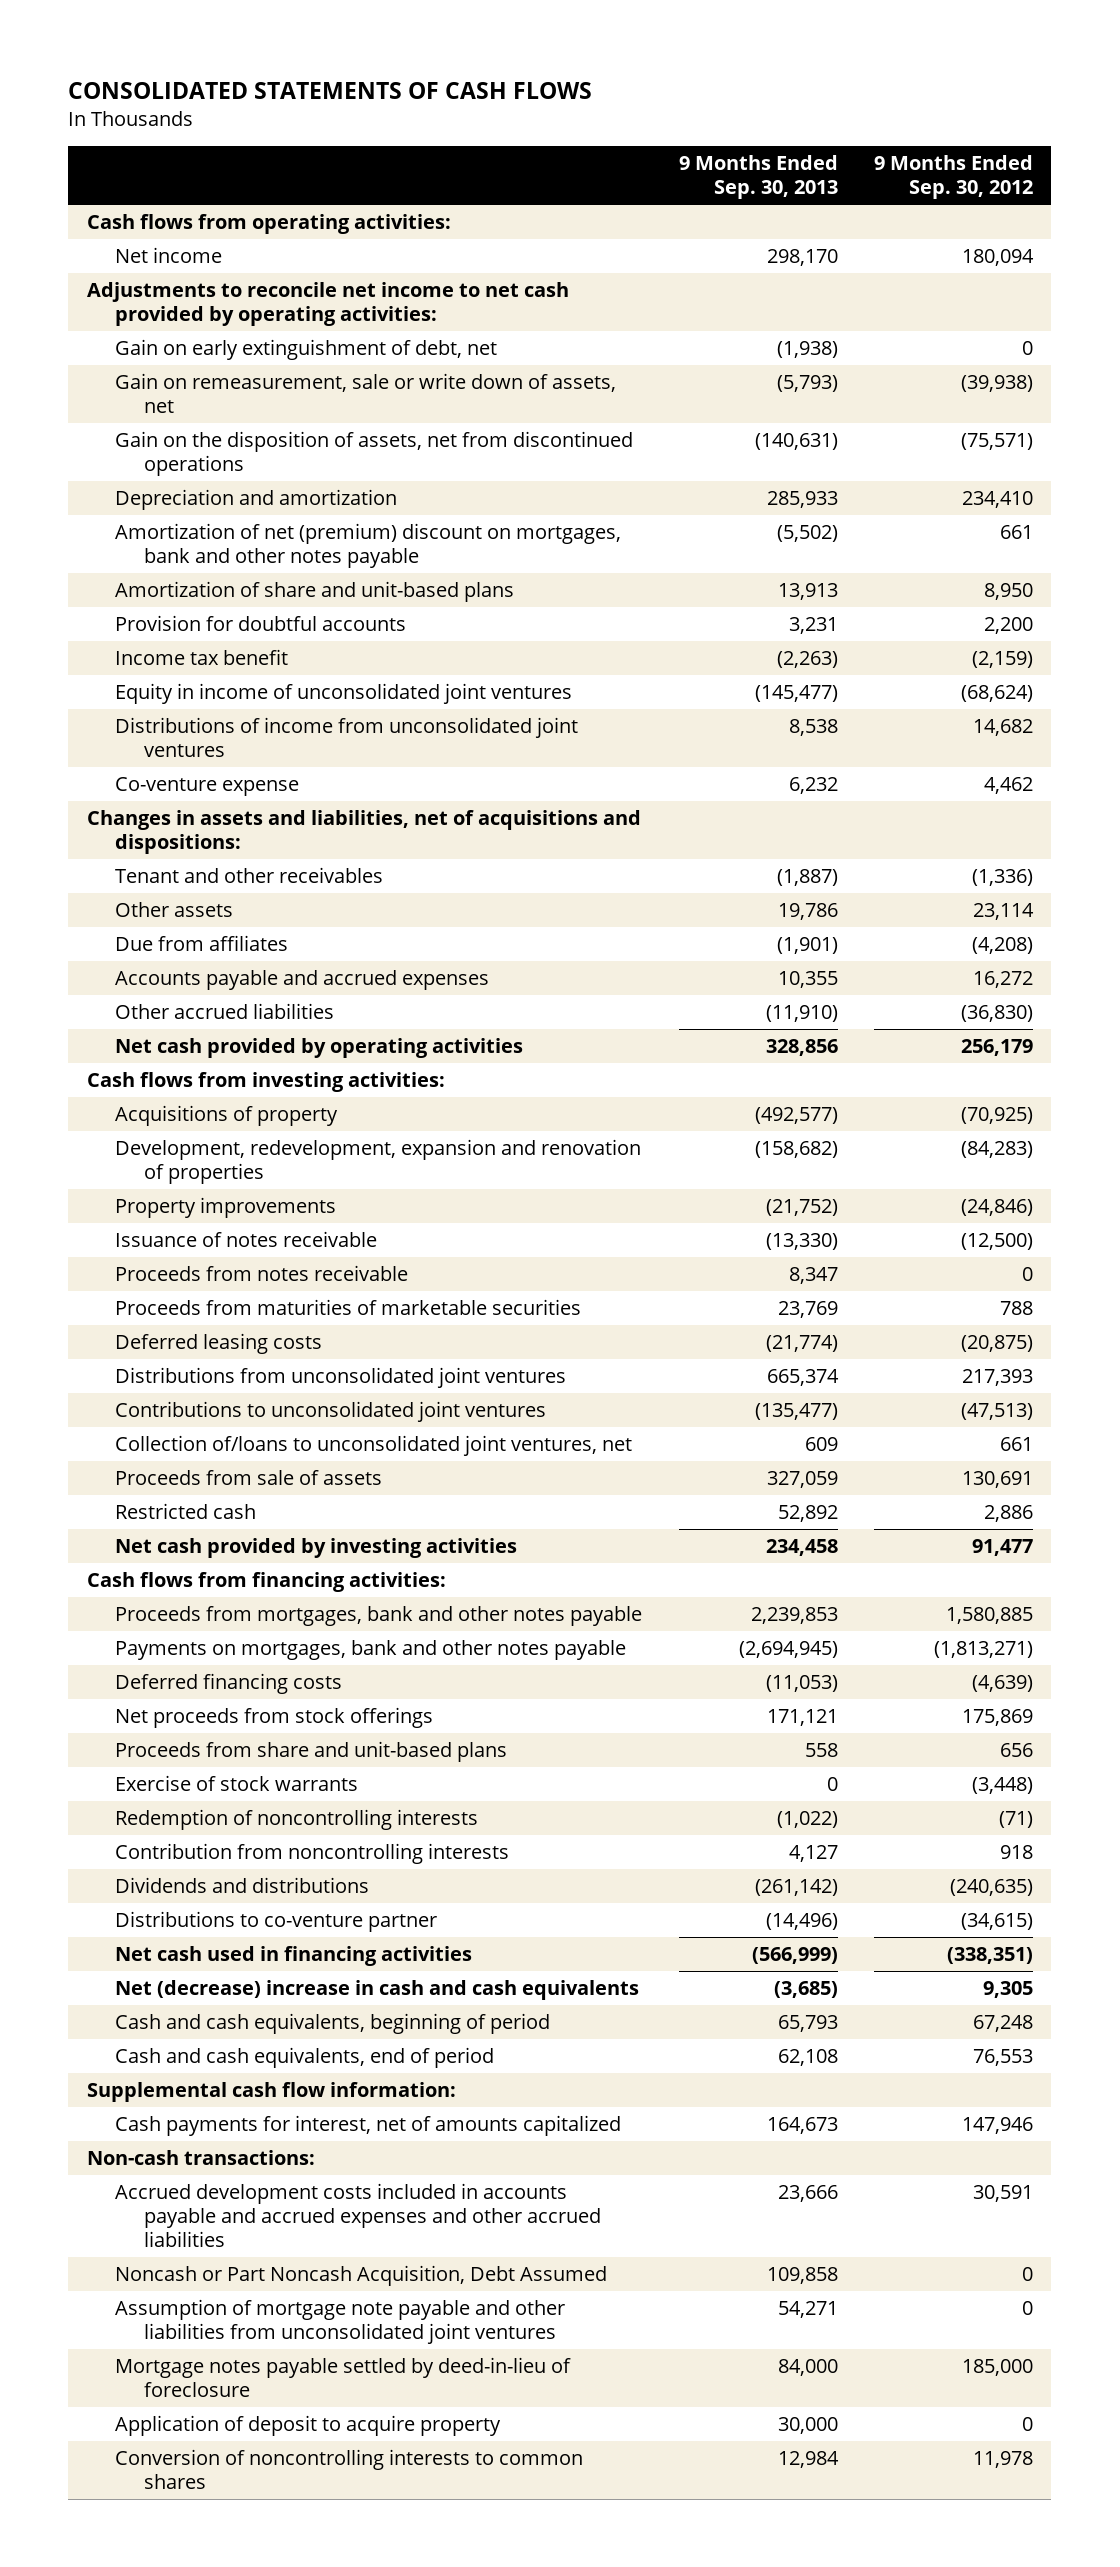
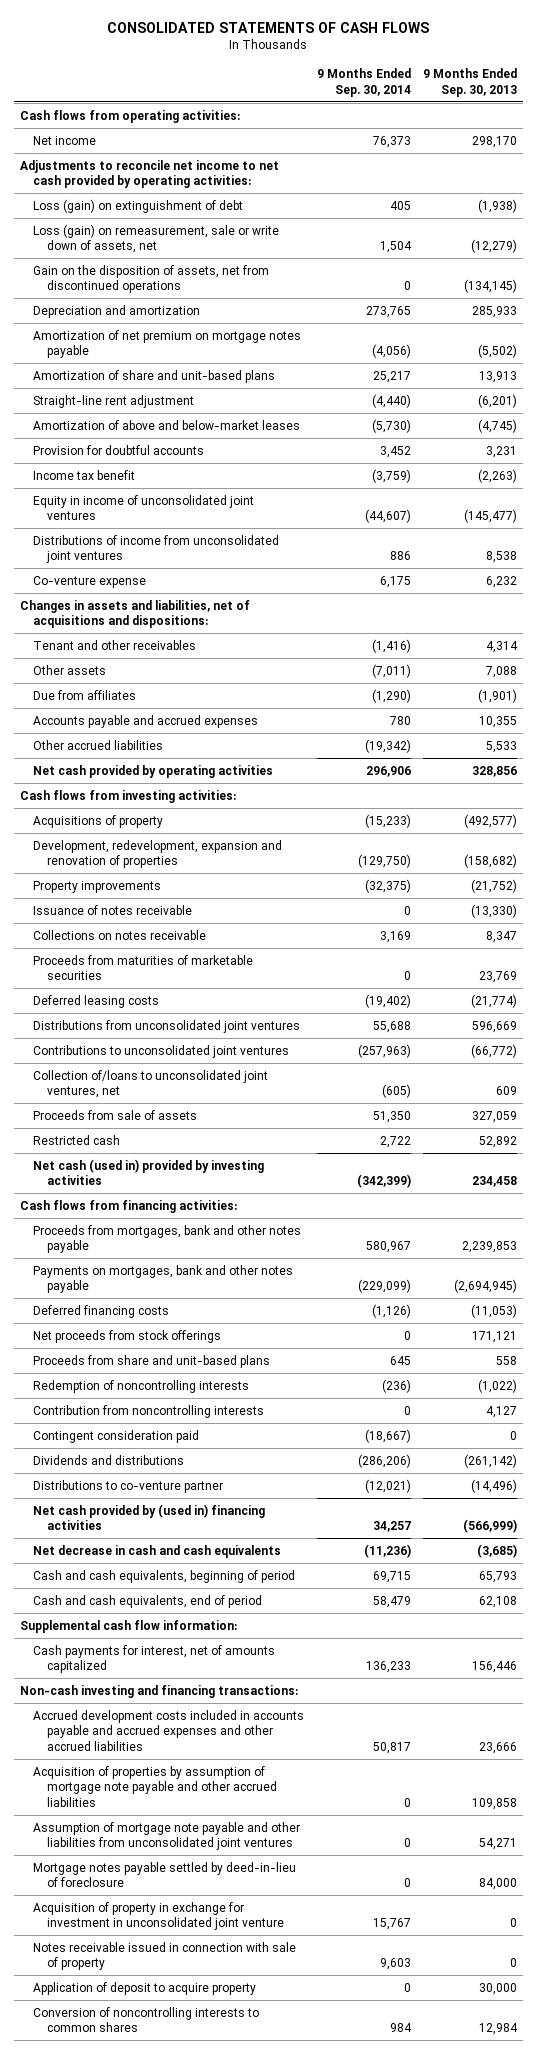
[874,155,1034,200] 9 Months Ended Sep. 30, 2012 -> none
none -> [316,68,411,97] 9 Months Ended Sep. 30, 2014
[115,339,498,361] Gain on early extinguishment of debt, net -> [33,198,244,213] Loss (gain) on extinguishment of debt
[115,373,617,414] Gain on remeasurement, sale or write down of assets, net -> [33,223,280,254] Loss (gain) on remeasurement, sale or write down of assets, net
[776,375,838,393] (5,793) -> [470,239,517,254] (12,279)
[754,433,838,451] (140,631) -> [463,279,517,294] (134,145)
[115,523,622,569] Amortization of net (premium) discount on mortgages, bank and other notes payable -> [33,329,302,359] Amortization of net premium on mortgage notes payable
none -> [33,394,195,408] Straight-line rent adjustment
none -> [33,419,301,430] Amortization of above and below-market leases
[776,869,838,887] (1,887) -> [485,640,518,653] 4,314
[777,903,838,921] 19,786 -> [485,665,517,678] 7,088
[765,1005,838,1023] (11,910) -> [485,740,517,753] 5,533
[115,1265,409,1282] Proceeds from notes receivable -> [33,929,207,940] Collections on notes receivable
[766,1369,839,1387] 665,374 -> [471,1020,517,1033] 596,669
[754,1403,838,1421] (135,477) -> [470,1043,517,1058] (66,772)
[115,1538,518,1559] Net cash provided by investing activities -> [33,1158,265,1186] Net cash (used in) provided by investing activities
[115,1775,359,1792] Exercise of stock warrants -> none
none -> [33,1429,200,1443] Contingent consideration paid
[115,1946,473,1967] Net cash used in financing activities -> [33,1503,266,1531] Net cash provided by (used in) financing activities
[115,1980,640,2001] Net (decrease) increase in cash and cash equivalents -> [33,1544,282,1558] Net decrease in cash and cash equivalents
[766,2117,838,2135] 164,673 -> [471,1661,517,1674] 156,446
[86,2150,315,2166] Non-cash transactions: -> [19,1684,298,1698] Non-cash investing and financing transactions:
[115,2265,608,2287] Noncash or Part Noncash Acquisition, Debt Assumed -> [33,1765,277,1807] Acquisition of properties by assumption of mortgage note payable and other accrued liabilities
none -> [33,1901,284,1931] Acquisition of property in exchange for investment in unconsolidated joint venture
none -> [33,1941,297,1971] Notes receivable issued in connection with sale of property

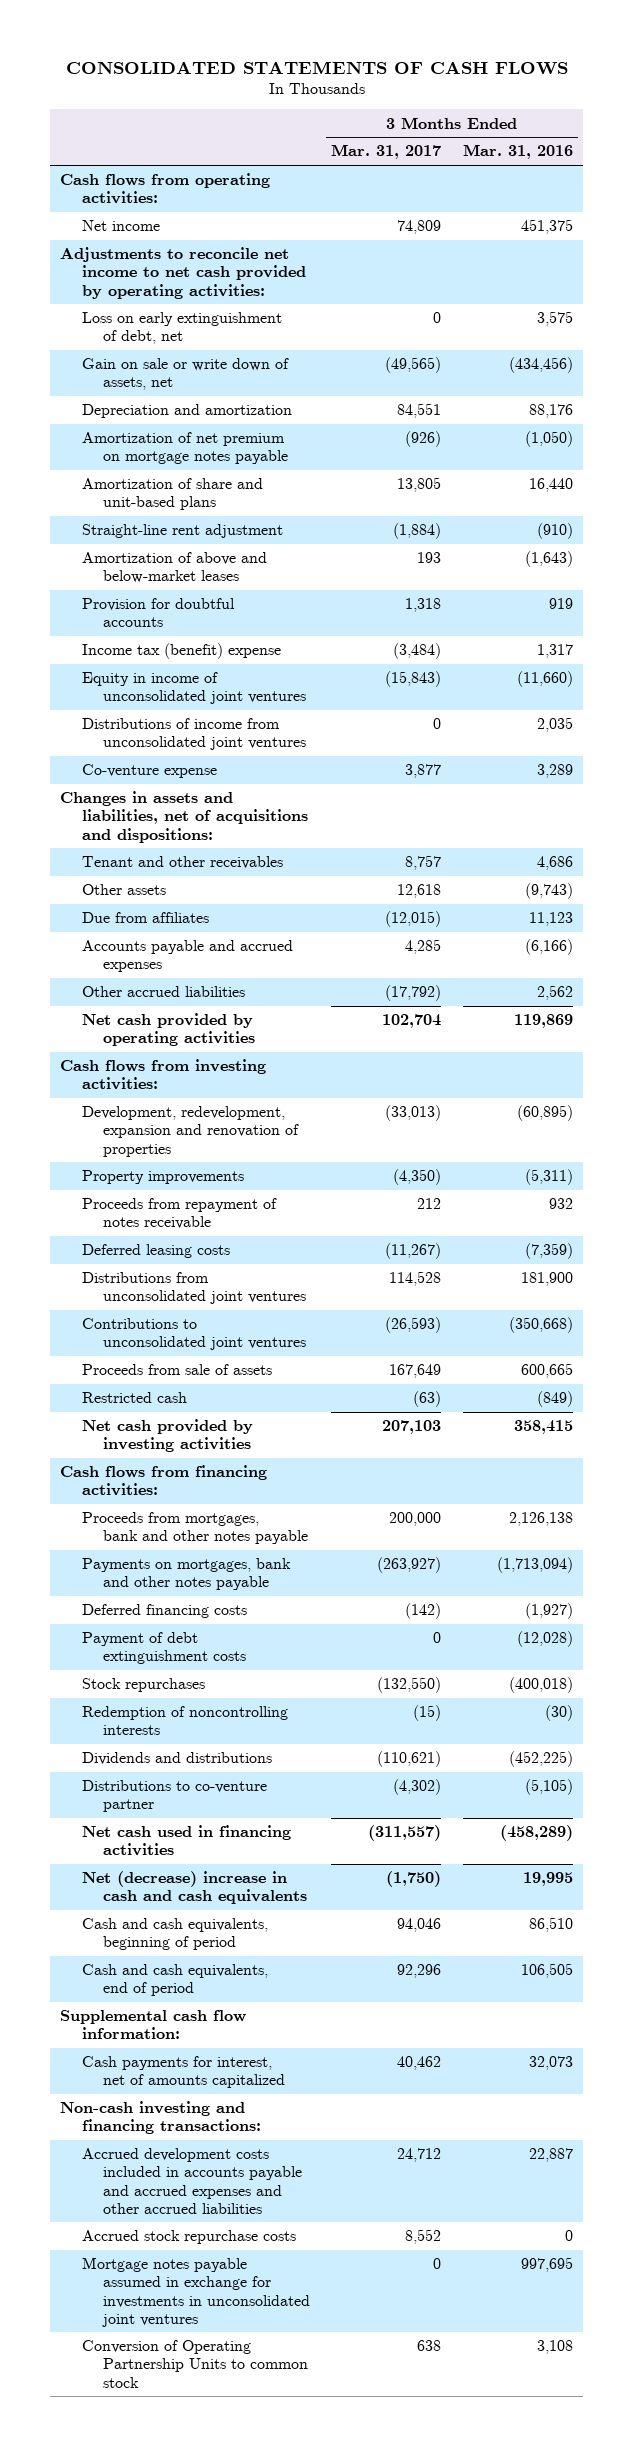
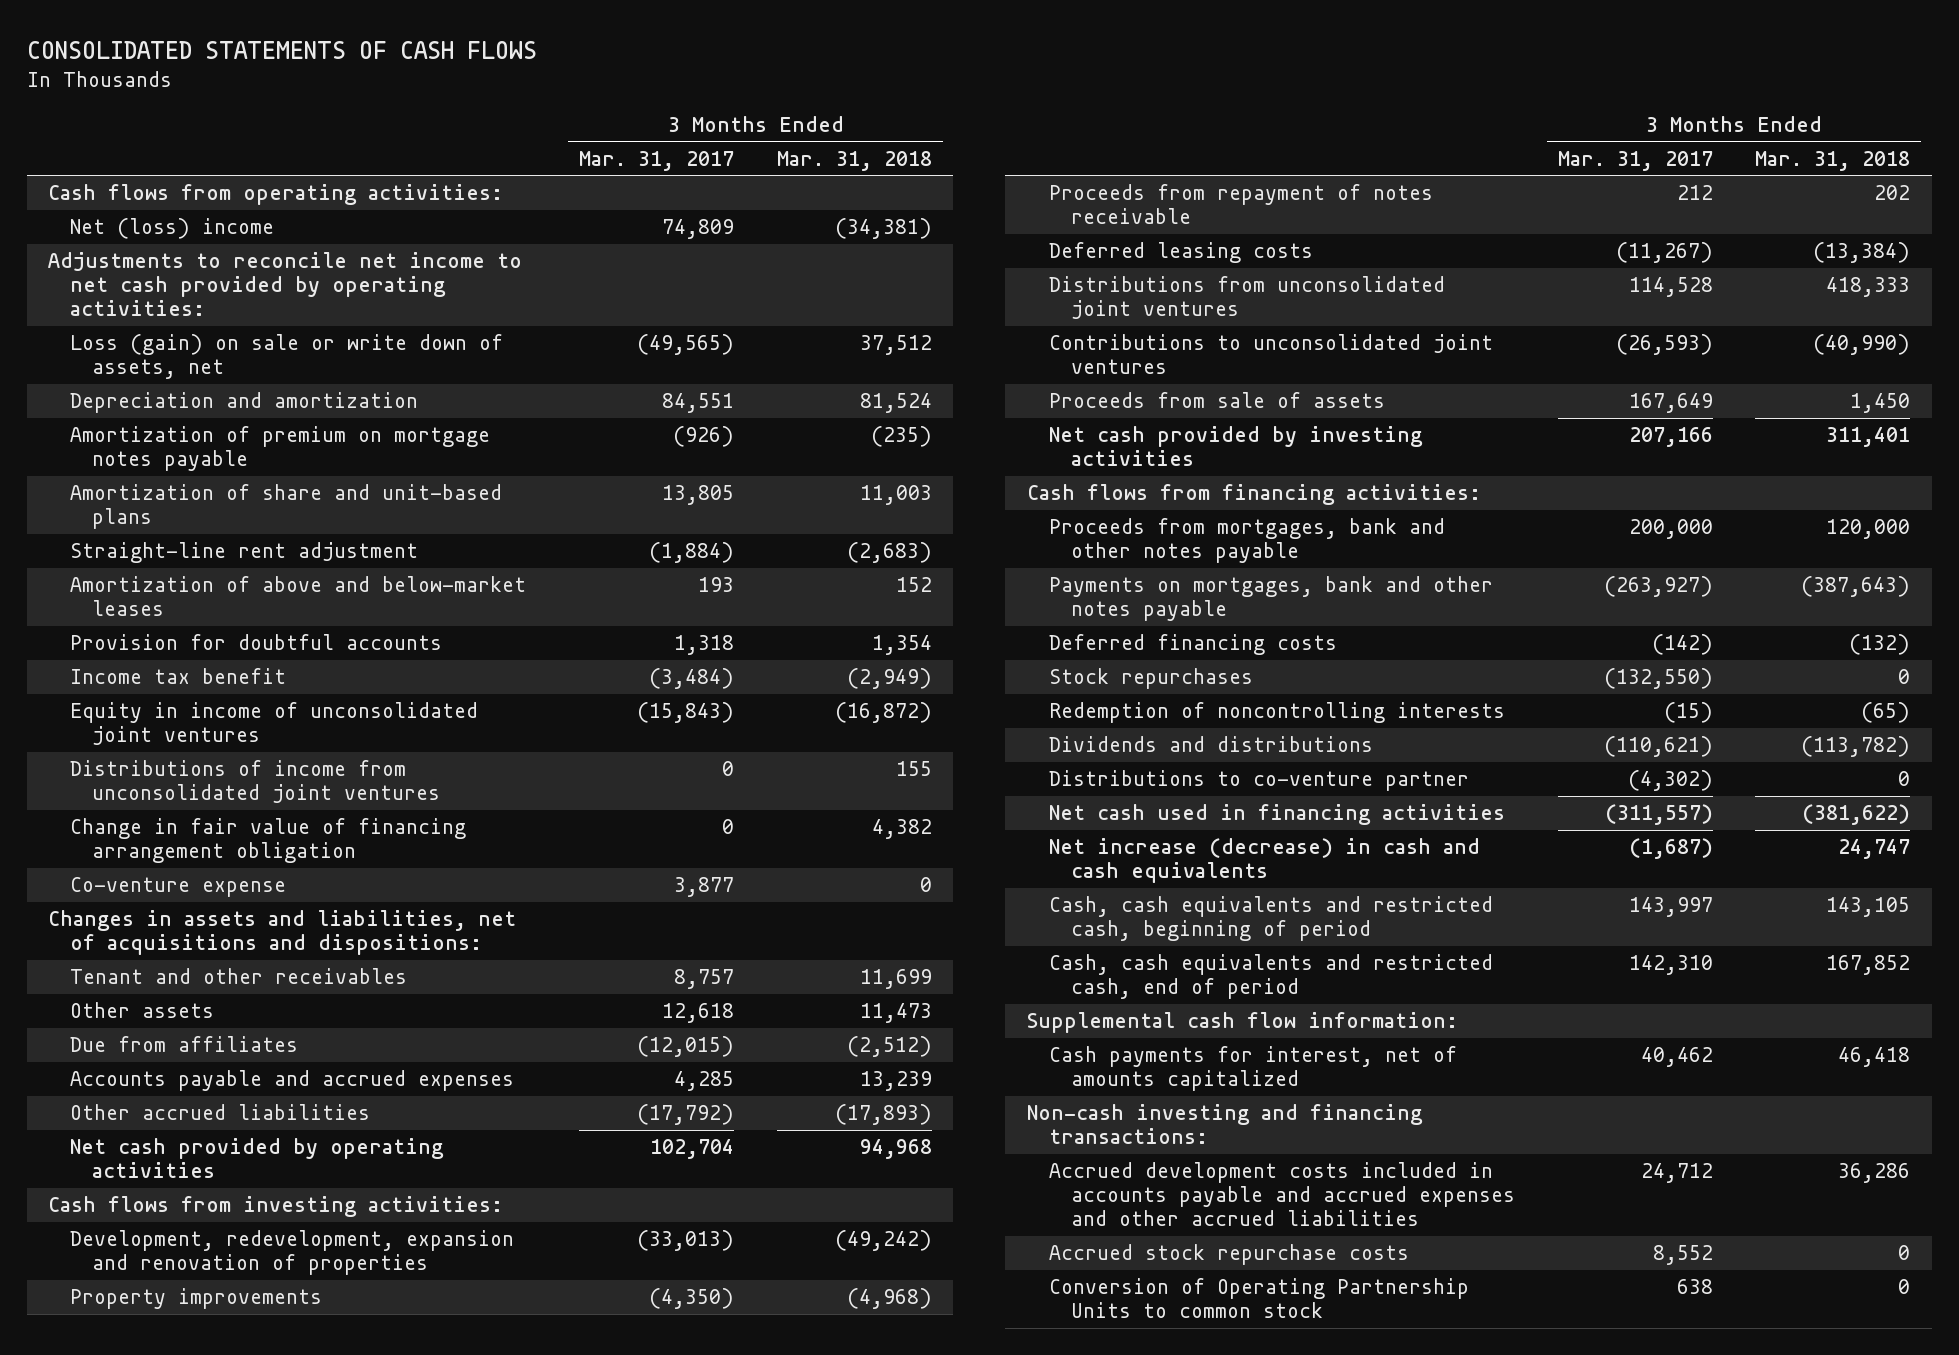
[462,144,573,160] Mar. 31, 2016 -> none
none -> [777,150,933,171] Mar. 31, 2018
[81,220,160,232] Net income -> [70,217,275,239] Net (loss) income
[81,312,282,345] Loss on early extinguishment of debt, net -> none
[81,358,289,391] Gain on sale or write down of assets, net -> [70,333,504,380] Loss (gain) on sale or write down of assets, net
[81,432,289,465] Amortization of net premium on mortgage notes payable -> [70,425,491,472] Amortization of premium on mortgage notes payable
[81,643,281,660] Income tax (benefit) expense -> [70,667,287,684] Income tax benefit
none -> [70,817,467,864] Change in fair value of financing arrangement obligation
[81,1392,187,1404] Restricted cash -> none
[382,1420,442,1435] 207,103 -> [1628,426,1713,447] 207,166
[81,1632,247,1665] Payment of debt extinguishment costs -> none
[81,1871,308,1905] Net (decrease) increase in cash and cash equivalents -> [1048,837,1480,884] Net increase (decrease) in cash and cash equivalents
[386,1871,442,1888] (1,750) -> [1628,837,1713,859] (1,687)
[81,1918,268,1951] Cash and cash equivalents, beginning of period -> [1048,895,1493,942] Cash, cash equivalents and restricted cash, beginning of period
[397,1918,442,1933] 94,046 -> [1628,896,1713,917] 143,997
[81,1964,268,1997] Cash and cash equivalents, end of period -> [1048,953,1493,1000] Cash, cash equivalents and restricted cash, end of period
[397,1964,442,1979] 92,296 -> [1628,954,1713,975] 142,310
[81,2257,311,2327] Mortgage notes payable assumed in exchange for investments in unconsolidated joint ventures -> none

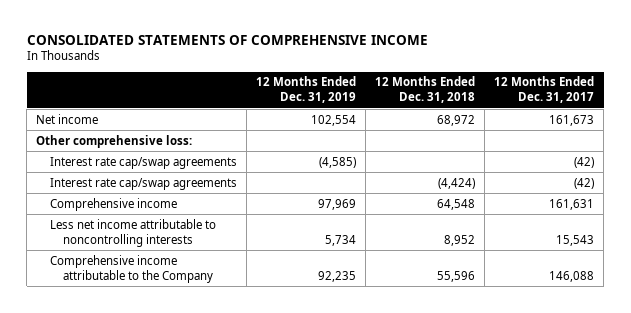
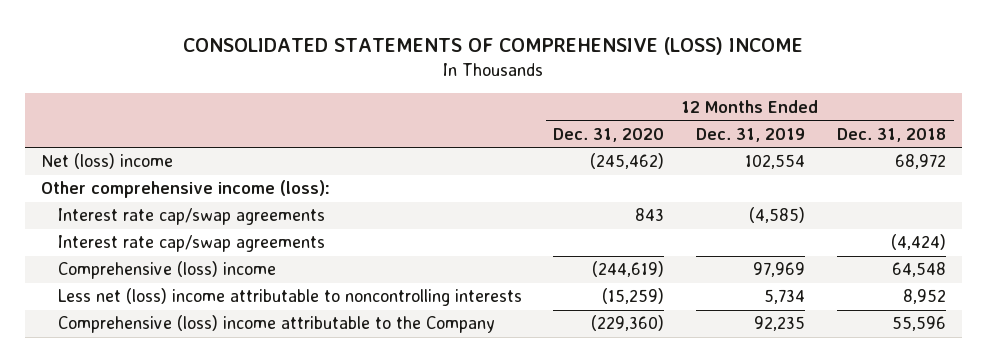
[26,34,428,45] CONSOLIDATED STATEMENTS OF COMPREHENSIVE INCOME -> [183,37,804,56] CONSOLIDATED STATEMENTS OF COMPREHENSIVE (LOSS) INCOME
[494,76,595,104] 12 Months Ended Dec. 31, 2017 -> none
none -> [553,127,665,142] Dec. 31, 2020
[36,113,99,124] Net income -> [40,153,173,170] Net (loss) income
[36,134,193,148] Other comprehensive loss: -> [40,180,330,199] Other comprehensive income (loss):
[49,197,177,211] Comprehensive income -> [57,261,276,280] Comprehensive (loss) income
[49,218,216,247] Less net income attributable to noncontrolling interests -> [57,288,522,307] Less net (loss) income attributable to noncontrolling interests
[49,254,214,283] Comprehensive income attributable to the Company -> [57,315,495,334] Comprehensive (loss) income attributable to the Company

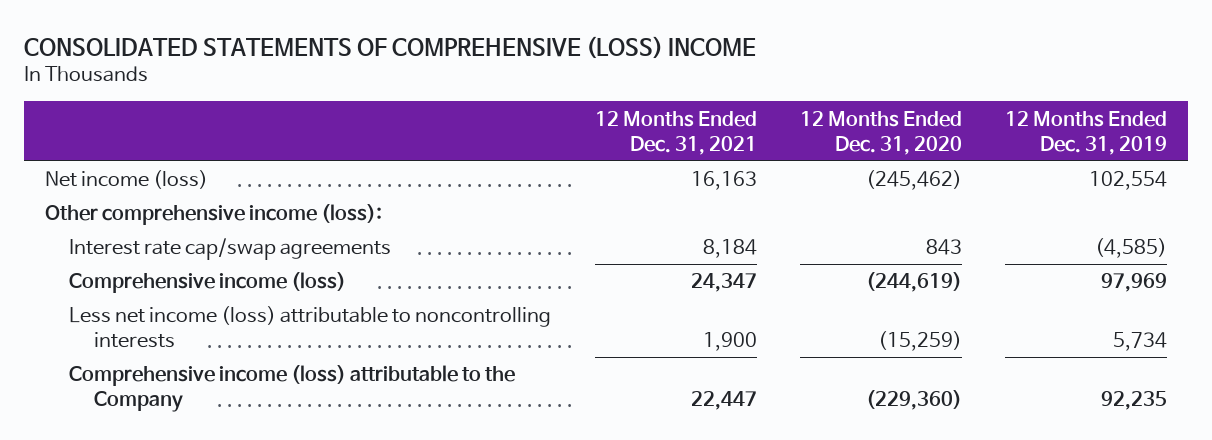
[836,127,946,142] Dec. 31, 2018 -> none
none -> [594,110,757,155] 12 Months Ended Dec. 31, 2021
[40,153,173,170] Net (loss) income -> [45,170,209,190] Net income (loss)
[57,235,325,253] Interest rate cap/swap agreements -> none
[57,261,276,280] Comprehensive (loss) income -> [69,272,347,294] Comprehensive income (loss)
[57,288,522,307] Less net (loss) income attributable to noncontrolling interests -> [69,306,552,349] Less net income (loss) attributable to noncontrolling interests
[57,315,495,334] Comprehensive (loss) income attributable to the Company -> [69,365,516,413] Comprehensive income (loss) attributable to the Company

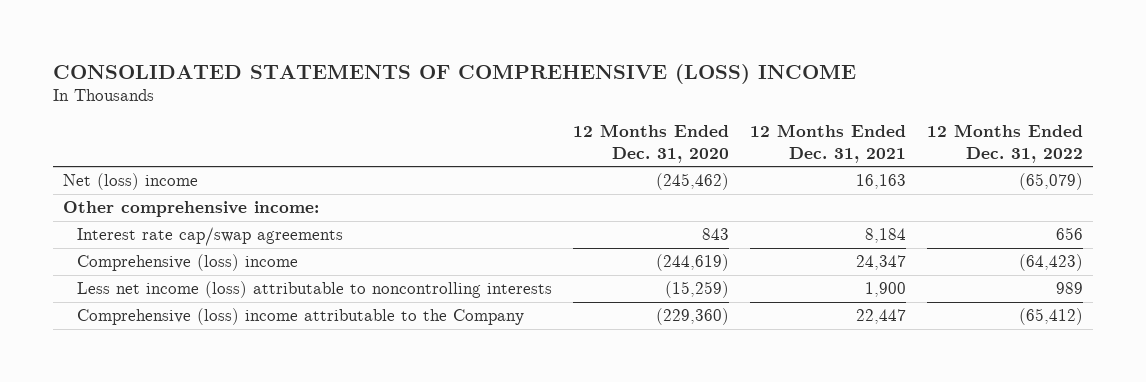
[1004,110,1167,155] 12 Months Ended Dec. 31, 2019 -> none
none -> [926,124,1083,163] 12 Months Ended Dec. 31, 2022
[45,170,209,190] Net income (loss) -> [63,173,199,191] Net (loss) income
[45,204,383,226] Other comprehensive income (loss): -> [63,201,320,218] Other comprehensive income:
[69,272,347,294] Comprehensive income (loss) -> [77,254,299,272] Comprehensive (loss) income
[69,365,516,413] Comprehensive income (loss) attributable to the Company -> [77,308,525,326] Comprehensive (loss) income attributable to the Company

